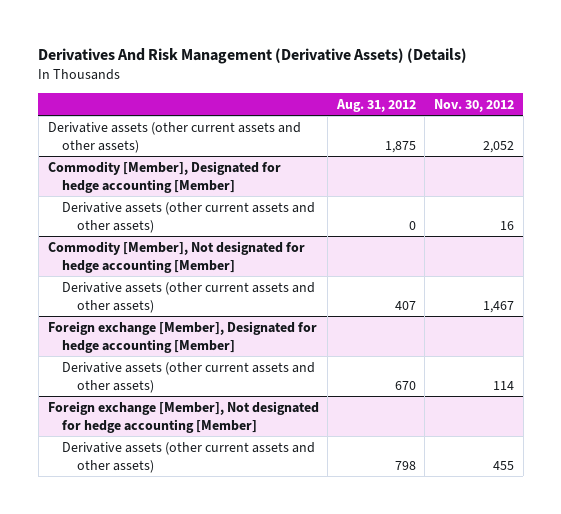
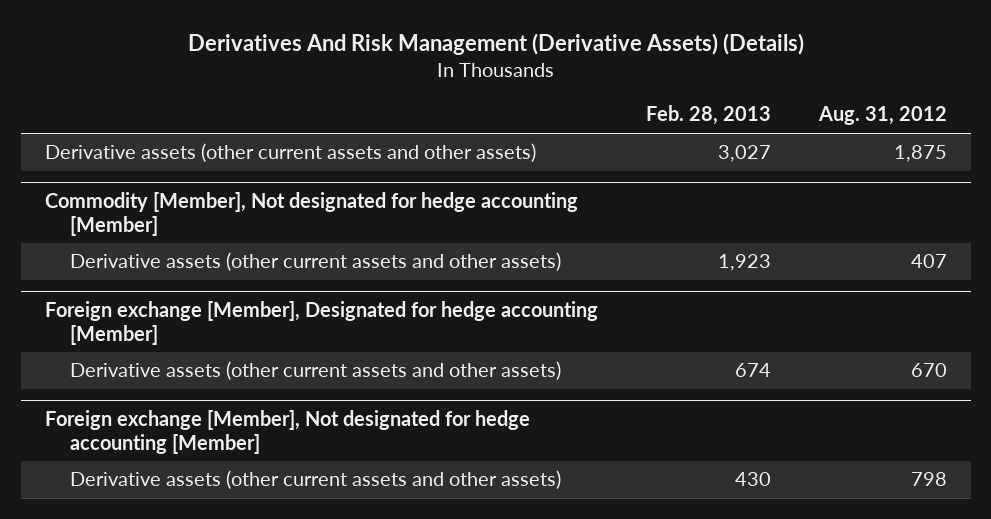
[433,98,514,112] Nov. 30, 2012 -> none
none -> [645,105,771,126] Feb. 28, 2013
[47,160,281,193] Commodity [Member], Designated for hedge accounting [Member] -> none
[62,201,316,233] Derivative assets (other current assets and other assets) -> none

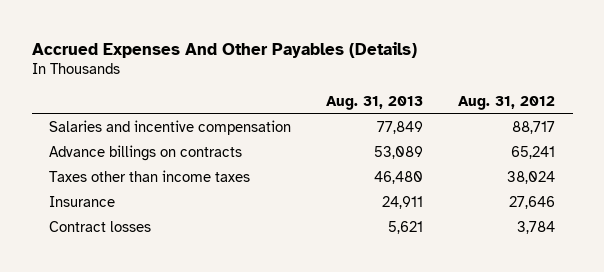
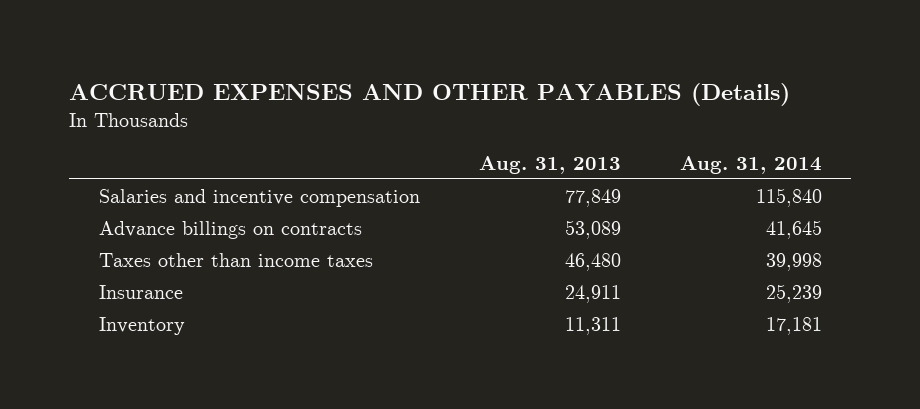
[31,41,417,58] Accrued Expenses And Other Payables (Details) -> [68,82,790,106] ACCRUED EXPENSES AND OTHER PAYABLES (Details)
[458,96,556,111] Aug. 31, 2012 -> none
none -> [679,155,822,174] Aug. 31, 2014
[49,221,152,233] Contract losses -> none
none -> [98,316,185,335] Inventory

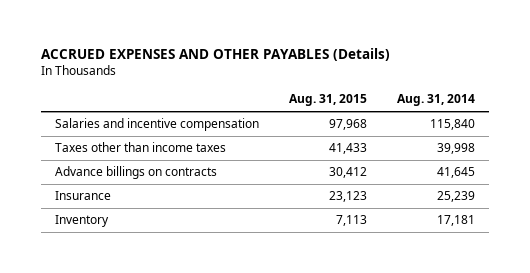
[478,155,621,174] Aug. 31, 2013 -> none
none -> [289,94,368,107] Aug. 31, 2015
[98,220,362,239] Advance billings on contracts -> [55,166,218,180] Advance billings on contracts

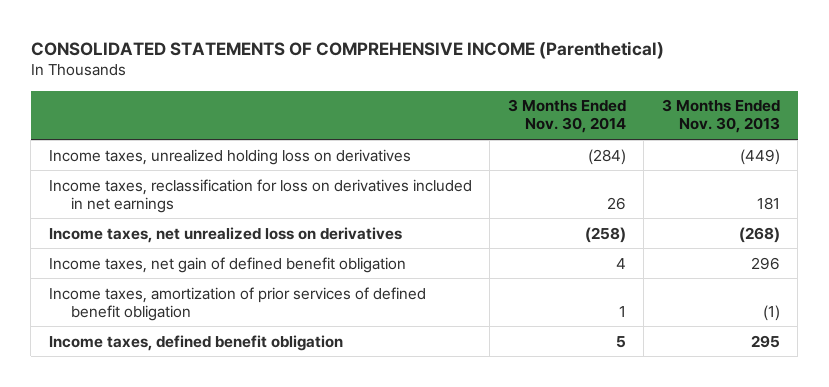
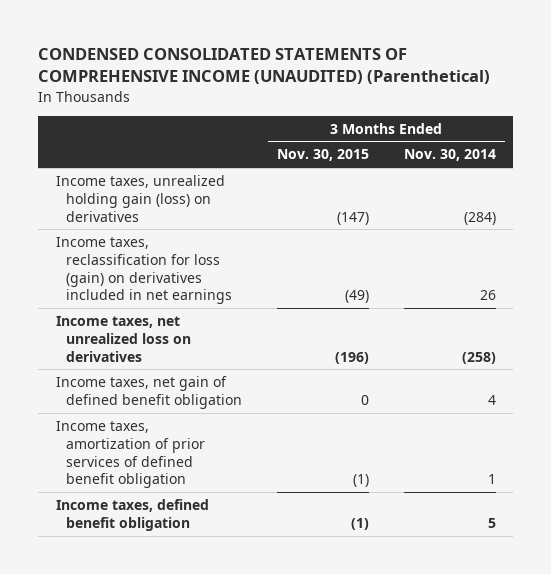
[30,40,664,59] CONSOLIDATED STATEMENTS OF COMPREHENSIVE INCOME (Parenthetical) -> [38,48,491,85] CONDENSED CONSOLIDATED STATEMENTS OF COMPREHENSIVE INCOME (UNAUDITED) (Parenthetical)
[661,99,780,134] 3 Months Ended Nov. 30, 2013 -> none
none -> [276,149,369,162] Nov. 30, 2015
[48,148,411,165] Income taxes, unrealized holding loss on derivatives -> [55,174,225,222] Income taxes, unrealized holding gain (loss) on derivatives
[48,178,472,213] Income taxes, reclassification for loss on derivatives included in net earnings -> [55,236,232,305] Income taxes, reclassification for loss (gain) on derivatives included in net earnings

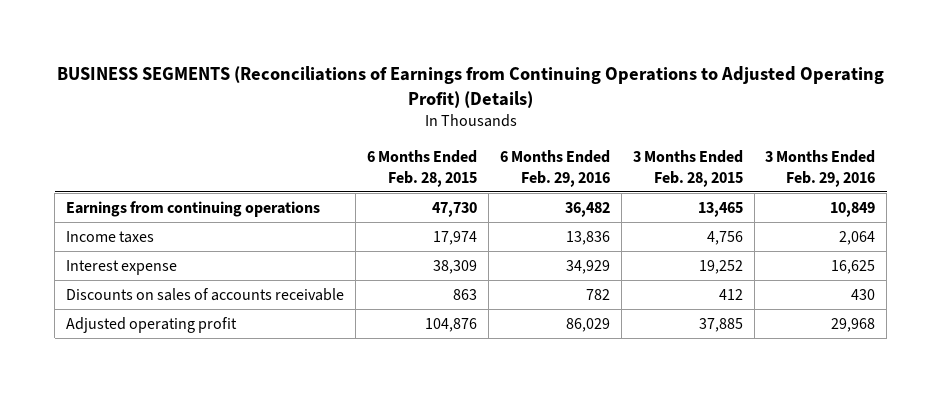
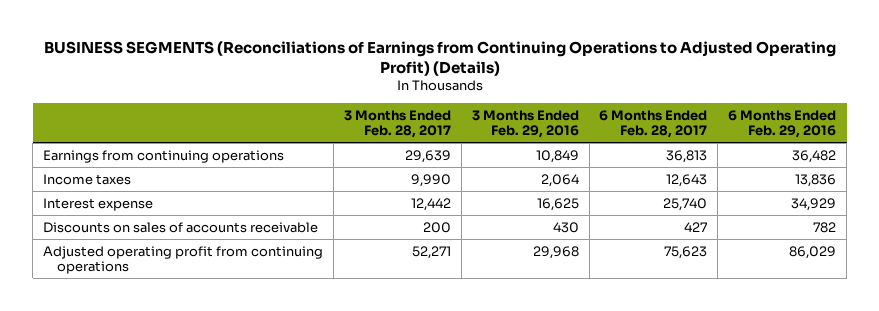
[367,150,478,187] 6 Months Ended Feb. 28, 2015 -> none
[632,150,743,187] 3 Months Ended Feb. 28, 2015 -> none
none -> [343,109,451,139] 3 Months Ended Feb. 28, 2017
none -> [599,109,708,139] 6 Months Ended Feb. 28, 2017
[66,316,238,333] Adjusted operating profit -> [43,245,324,274] Adjusted operating profit from continuing operations

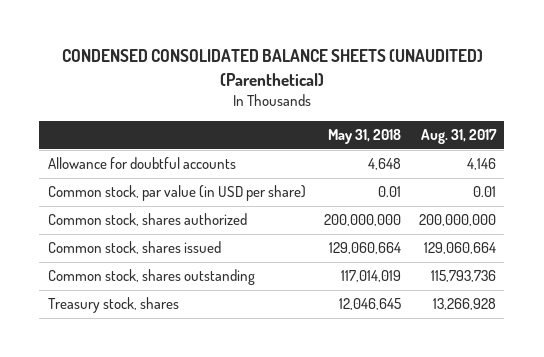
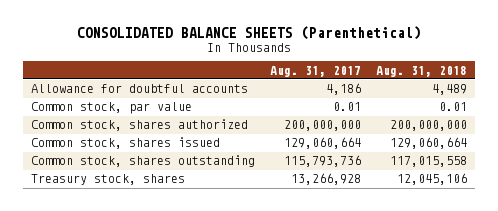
[61,49,483,86] CONDENSED CONSOLIDATED BALANCE SHEETS (UNAUDITED) (Parenthetical) -> [76,26,421,41] CONSOLIDATED BALANCE SHEETS (Parenthetical)
[327,129,401,145] May 31, 2018 -> none
none -> [376,65,468,77] Aug. 31, 2018
[466,158,496,171] 4,146 -> [325,83,361,96] 4,186
[48,185,307,202] Common stock, par value (in USD per share) -> [30,102,192,115] Common stock, par value

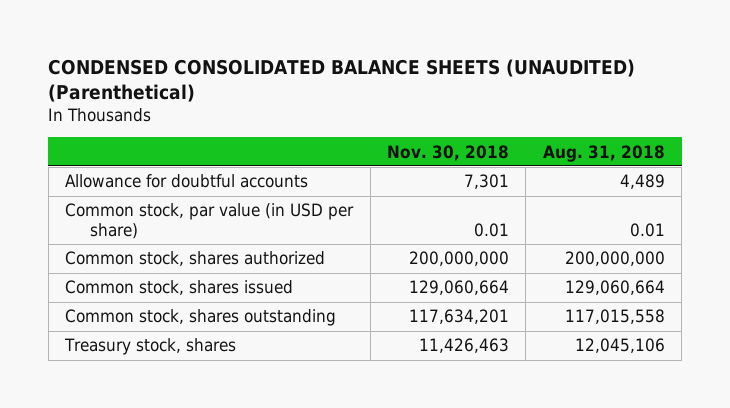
[76,26,421,41] CONSOLIDATED BALANCE SHEETS (Parenthetical) -> [48,58,636,102] CONDENSED CONSOLIDATED BALANCE SHEETS (UNAUDITED) (Parenthetical)
[269,65,361,77] Aug. 31, 2017 -> none
none -> [386,144,509,161] Nov. 30, 2018
[30,102,192,115] Common stock, par value -> [65,203,355,240] Common stock, par value (in USD per share)

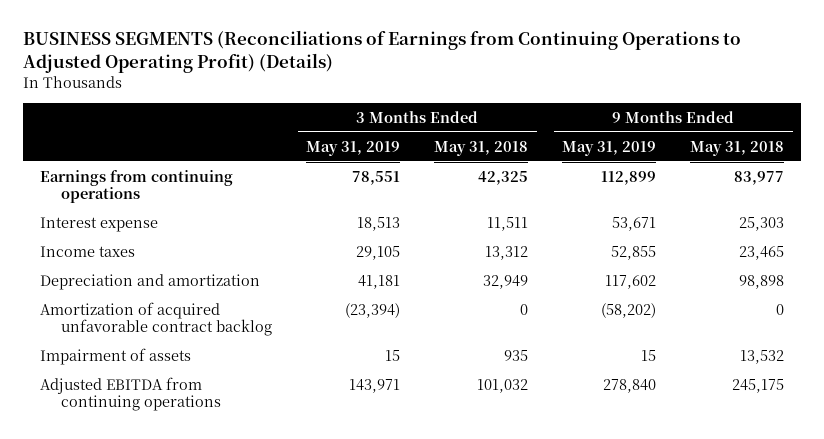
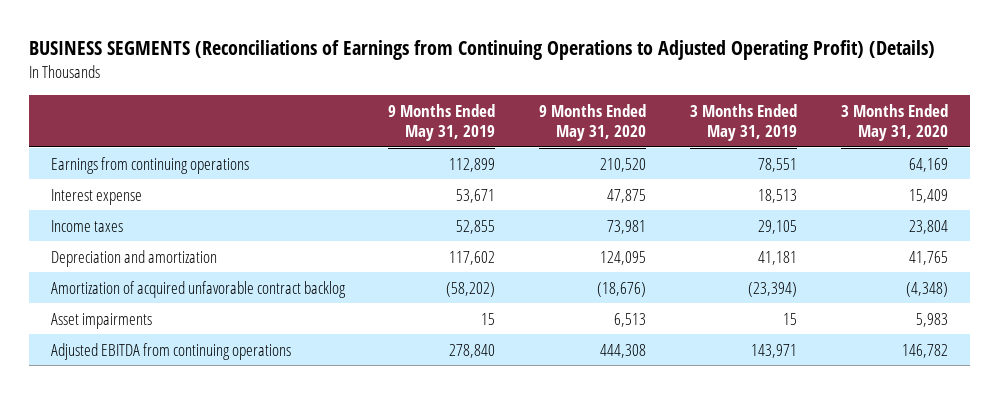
[434,140,529,156] May 31, 2018 -> none
[690,140,785,156] May 31, 2018 -> none
none -> [539,104,647,142] 9 Months Ended May 31, 2020
none -> [841,104,949,142] 3 Months Ended May 31, 2020
[39,347,191,365] Impairment of assets -> [50,312,152,329] Asset impairments

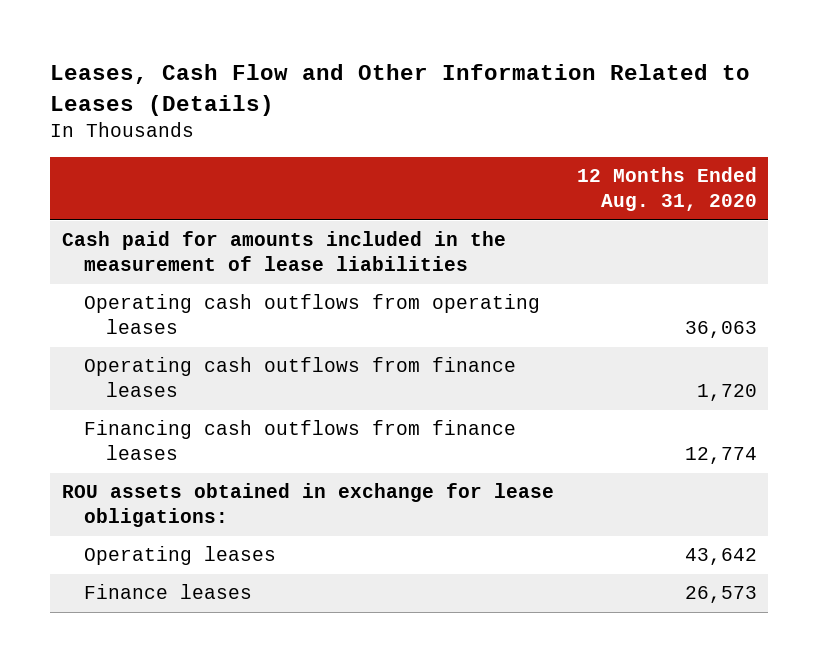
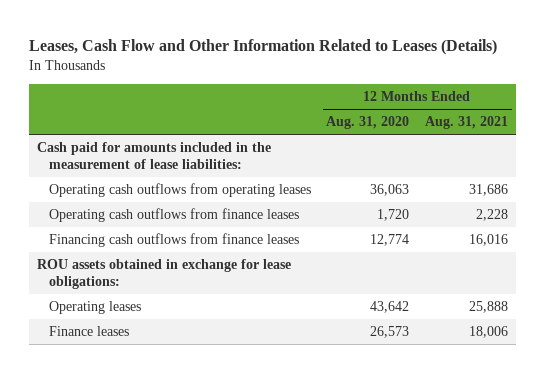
none -> [425,116,509,130] Aug. 31, 2021
[61,231,506,272] Cash paid for amounts included in the measurement of lease liabilities -> [37,142,272,170] Cash paid for amounts included in the measurement of lease liabilities:

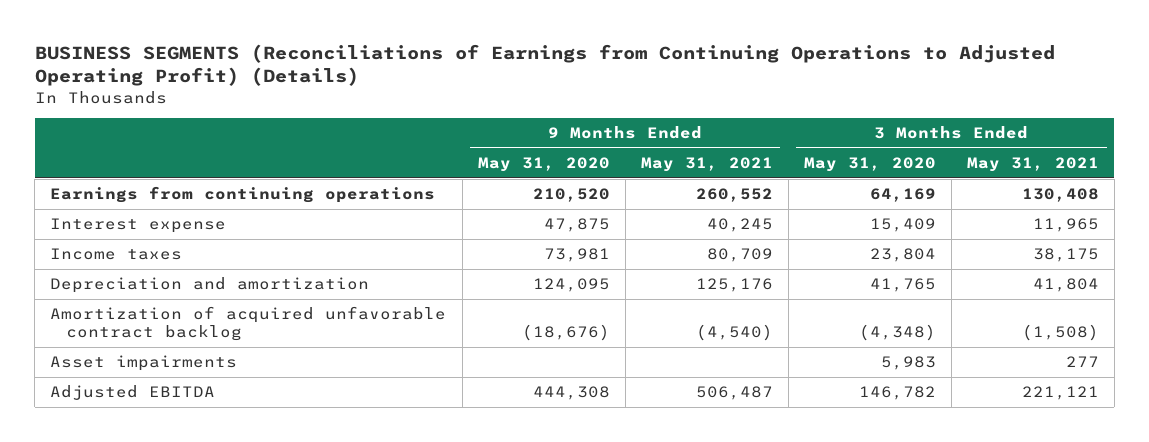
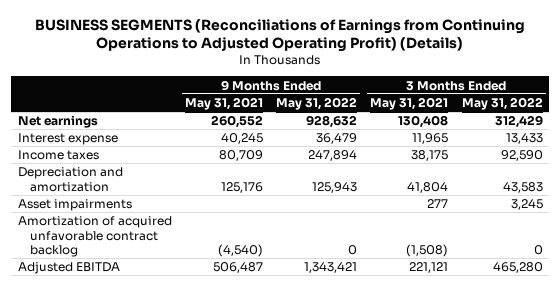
[477,157,610,173] May 31, 2020 -> none
[803,157,936,173] May 31, 2020 -> none
none -> [276,96,358,110] May 31, 2022
none -> [461,96,543,110] May 31, 2022
[50,186,436,204] Earnings from continuing operations -> [17,115,98,129] Net earnings
[50,306,447,342] Amortization of acquired unfavorable contract backlog -> [17,216,172,258] Amortization of acquired unfavorable contract backlog

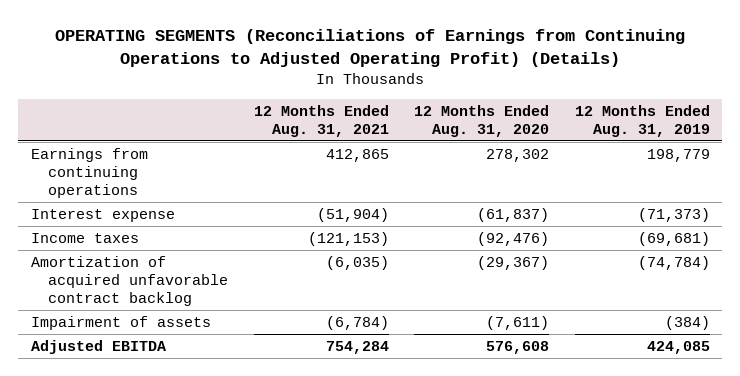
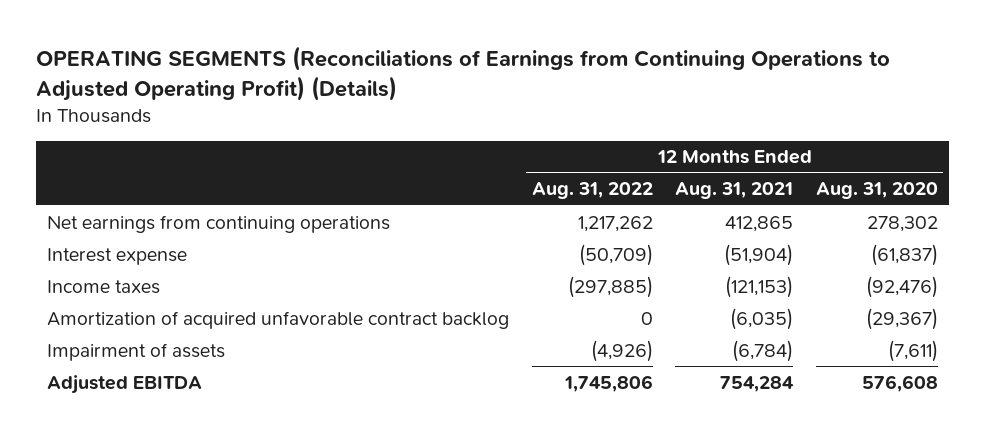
[574,104,710,137] 12 Months Ended Aug. 31, 2019 -> none
none -> [531,182,653,200] Aug. 31, 2022
[30,147,148,198] Earnings from continuing operations -> [46,214,390,233] Net earnings from continuing operations

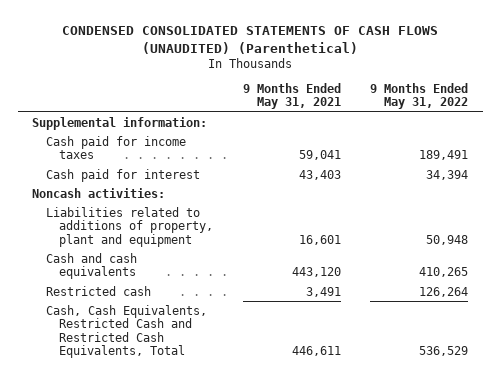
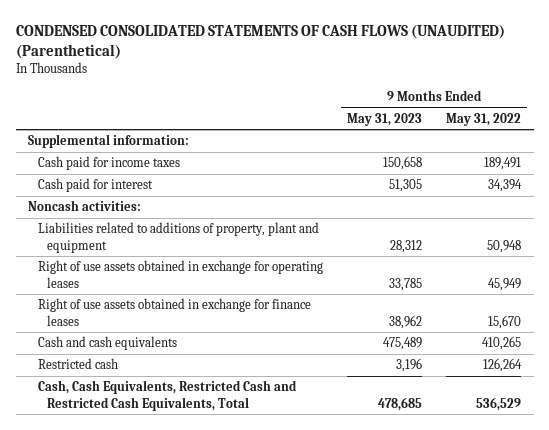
[242,83,341,110] 9 Months Ended May 31, 2021 -> none
none -> [346,113,422,127] May 31, 2023
none -> [37,260,323,288] Right of use assets obtained in exchange for operating leases
none -> [37,298,311,326] Right of use assets obtained in exchange for finance leases

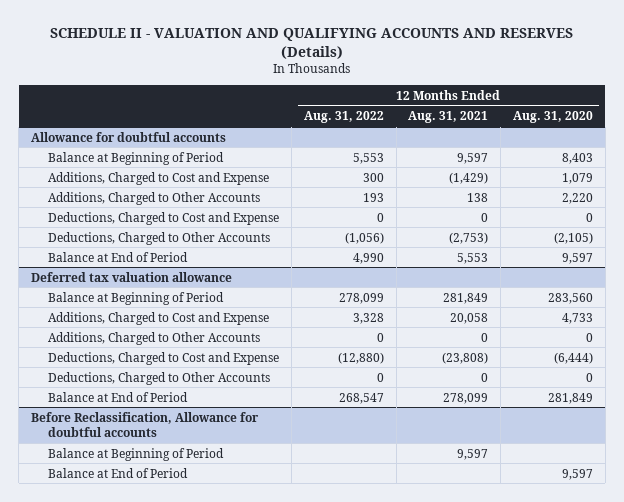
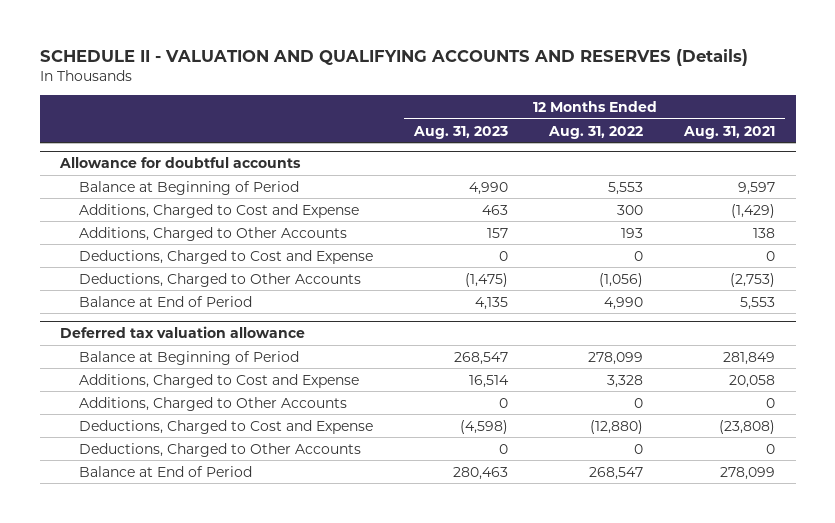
[513,111,594,124] Aug. 31, 2020 -> none
none -> [413,125,509,139] Aug. 31, 2023
[30,411,259,437] Before Reclassification, Allowance for doubtful accounts -> none
[48,447,225,461] Balance at Beginning of Period -> none
[48,467,189,478] Balance at End of Period -> none

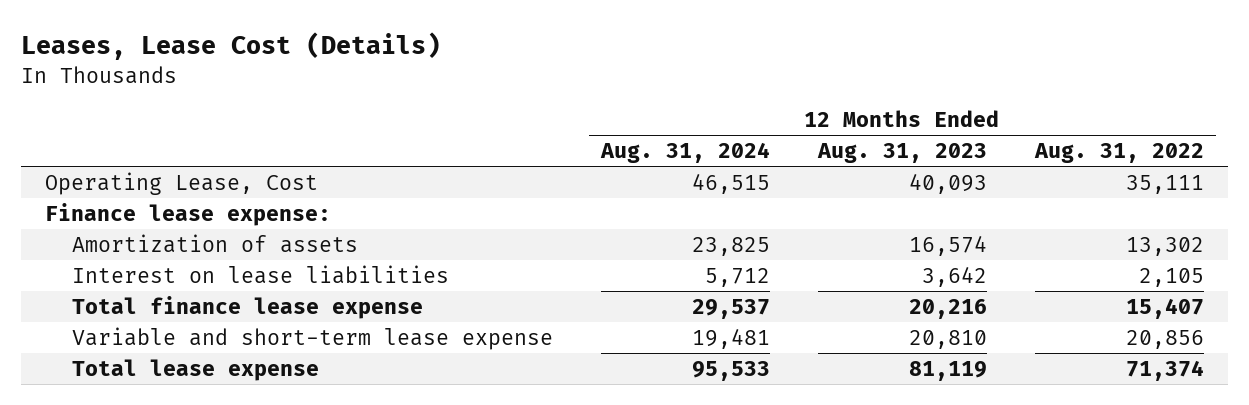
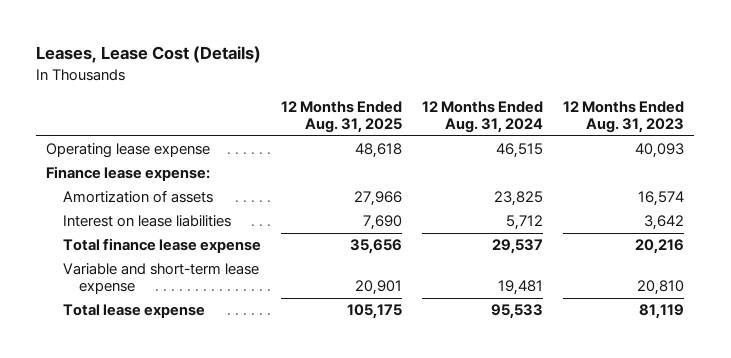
[1033,142,1204,163] Aug. 31, 2022 -> none
none -> [281,100,403,133] 12 Months Ended Aug. 31, 2025
[45,171,319,195] Operating Lease, Cost -> [46,143,211,159] Operating lease expense

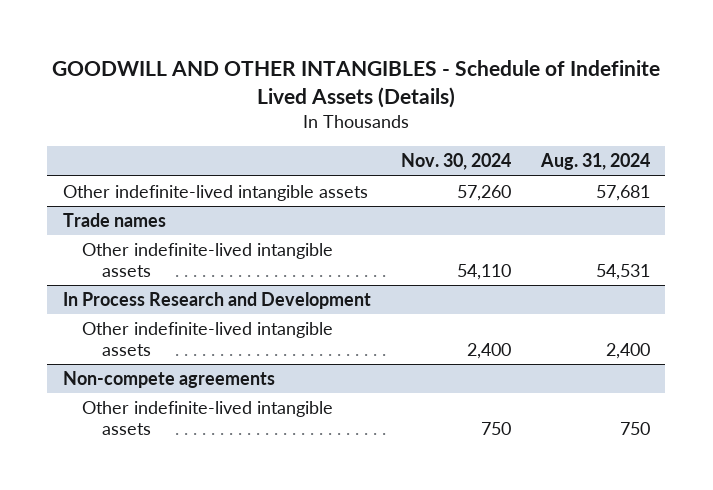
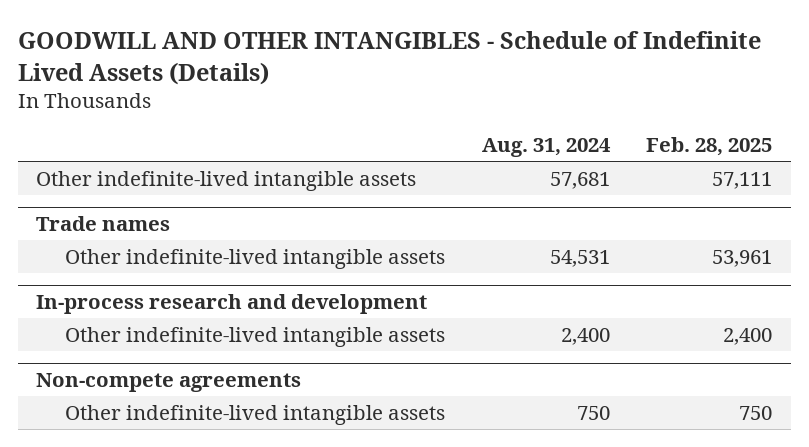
[400,153,511,171] Nov. 30, 2024 -> none
none -> [646,137,773,157] Feb. 28, 2025
[62,292,371,310] In Process Research and Development -> [36,293,428,314] In-process research and development

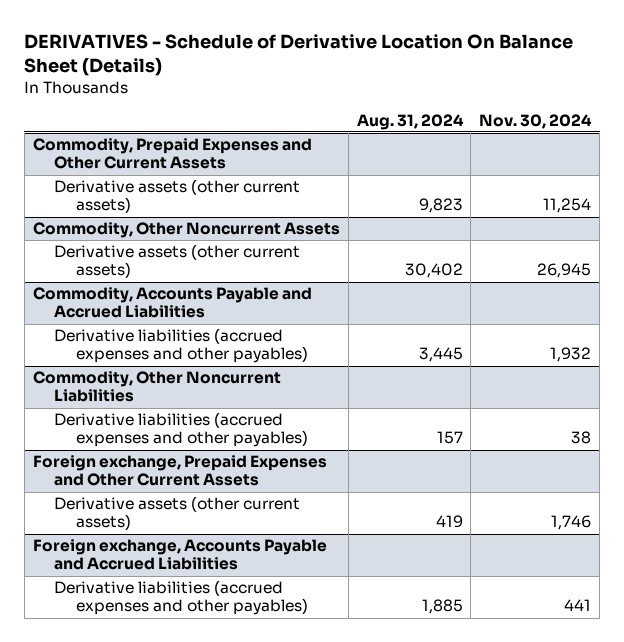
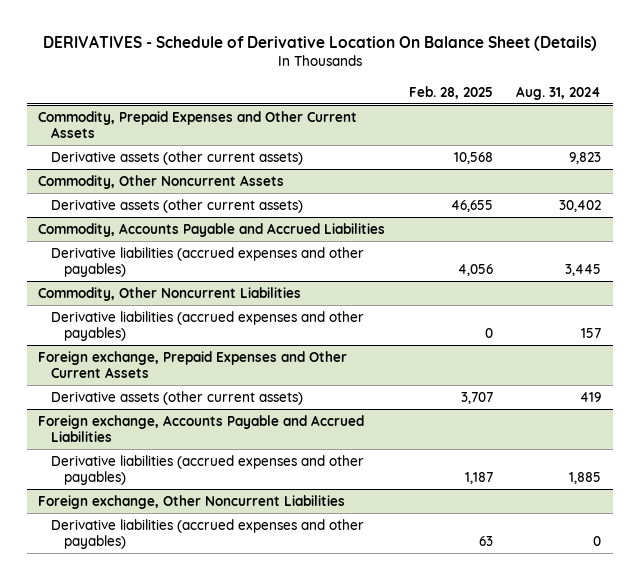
[479,113,593,129] Nov. 30, 2024 -> none
none -> [408,85,493,99] Feb. 28, 2025
none -> [38,494,346,509] Foreign exchange, Other Noncurrent Liabilities
none -> [51,518,365,549] Derivative liabilities (accrued expenses and other payables)

